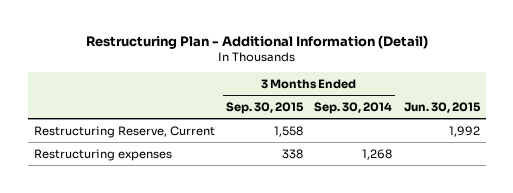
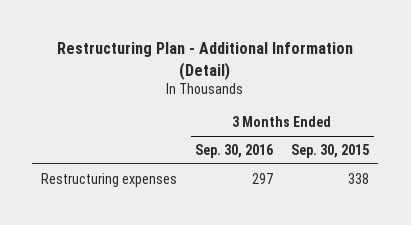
[314,102,393,115] Sep. 30, 2014 -> none
[403,102,481,114] Jun. 30, 2015 -> none
none -> [195,143,274,158] Sep. 30, 2016
[33,125,215,138] Restructuring Reserve, Current -> none

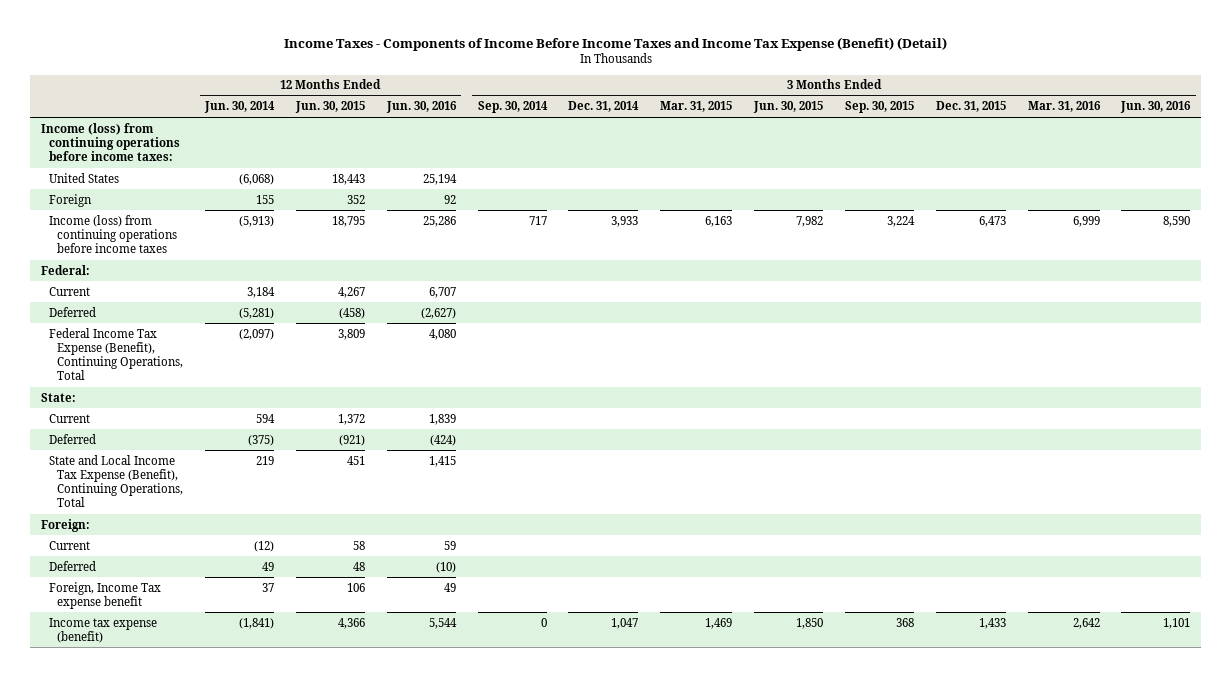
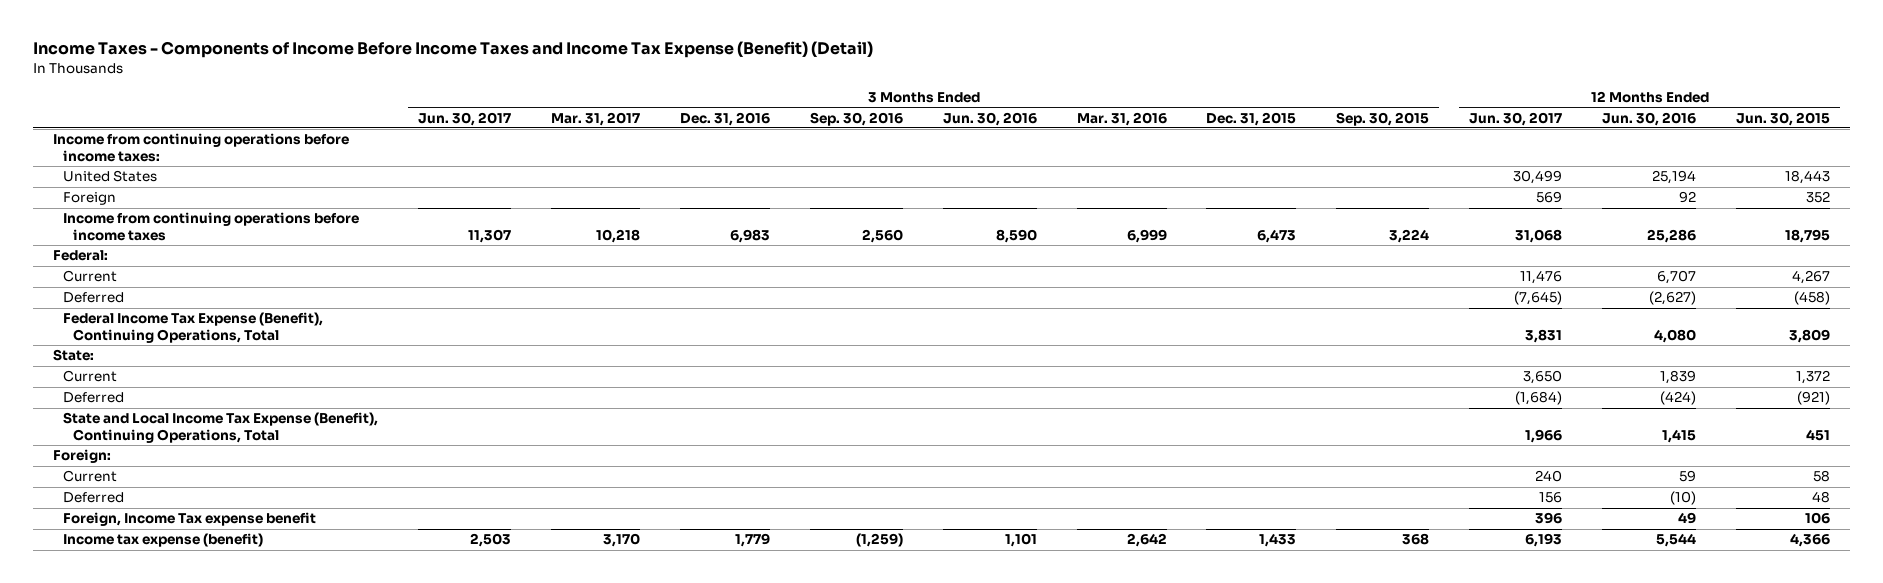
[203,101,275,114] Jun. 30, 2014 -> none
[477,101,548,114] Sep. 30, 2014 -> none
[568,101,640,113] Dec. 31, 2014 -> none
[660,101,733,113] Mar. 31, 2015 -> none
[753,101,824,114] Jun. 30, 2015 -> none
none -> [417,111,511,126] Jun. 30, 2017
none -> [550,111,640,126] Mar. 31, 2017
none -> [679,111,770,126] Dec. 31, 2016
none -> [809,111,903,126] Sep. 30, 2016
none -> [1469,111,1563,126] Jun. 30, 2017
[41,122,181,161] Income (loss) from continuing operations before income taxes: -> [52,133,349,162] Income from continuing operations before income taxes:
[49,214,178,253] Income (loss) from continuing operations before income taxes -> [62,212,359,241] Income from continuing operations before income taxes

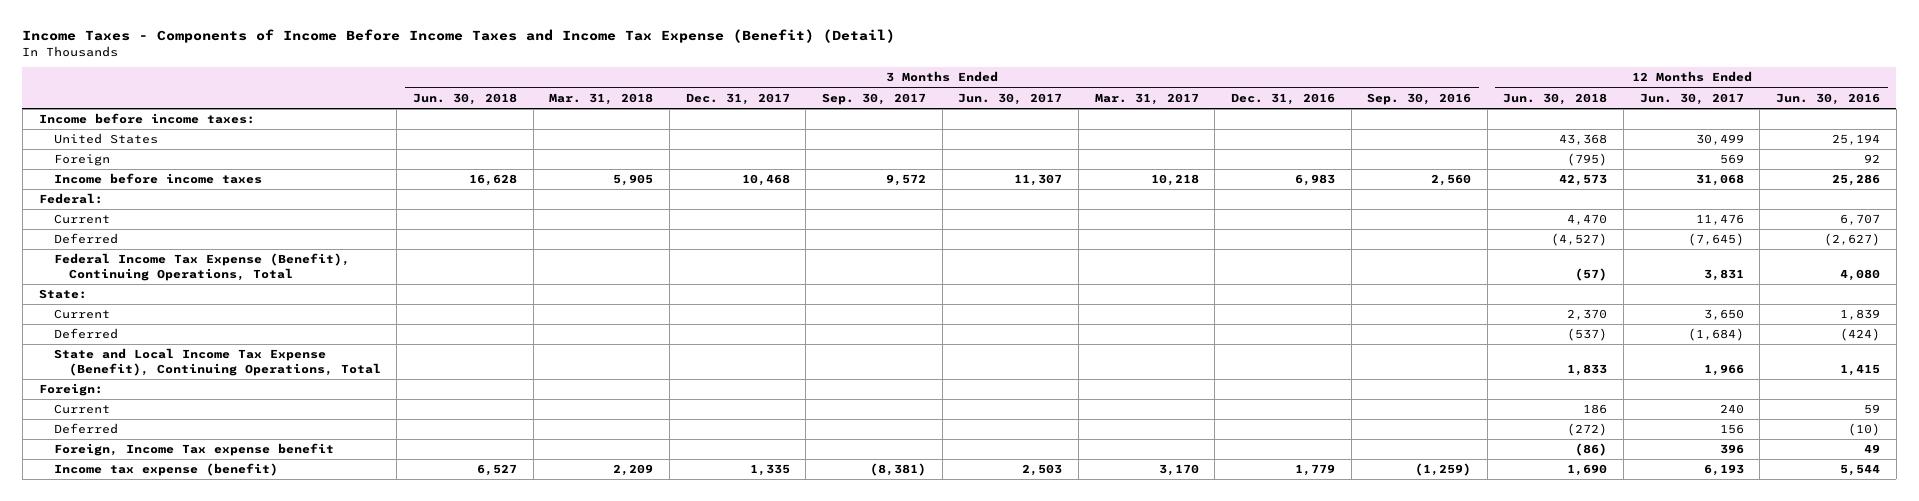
[942,111,1037,126] Jun. 30, 2016 -> none
[1076,111,1167,126] Mar. 31, 2016 -> none
[1206,111,1297,126] Dec. 31, 2015 -> none
[1336,111,1430,126] Sep. 30, 2015 -> none
[1736,111,1831,126] Jun. 30, 2015 -> none
none -> [413,92,518,105] Jun. 30, 2018
none -> [549,92,654,105] Mar. 31, 2018
none -> [685,92,790,105] Dec. 31, 2017
none -> [821,92,926,105] Sep. 30, 2017
none -> [1503,92,1608,105] Jun. 30, 2018
[52,133,349,162] Income from continuing operations before income taxes: -> [38,113,255,125] Income before income taxes:
[62,212,359,241] Income from continuing operations before income taxes -> [53,173,262,185] Income before income taxes

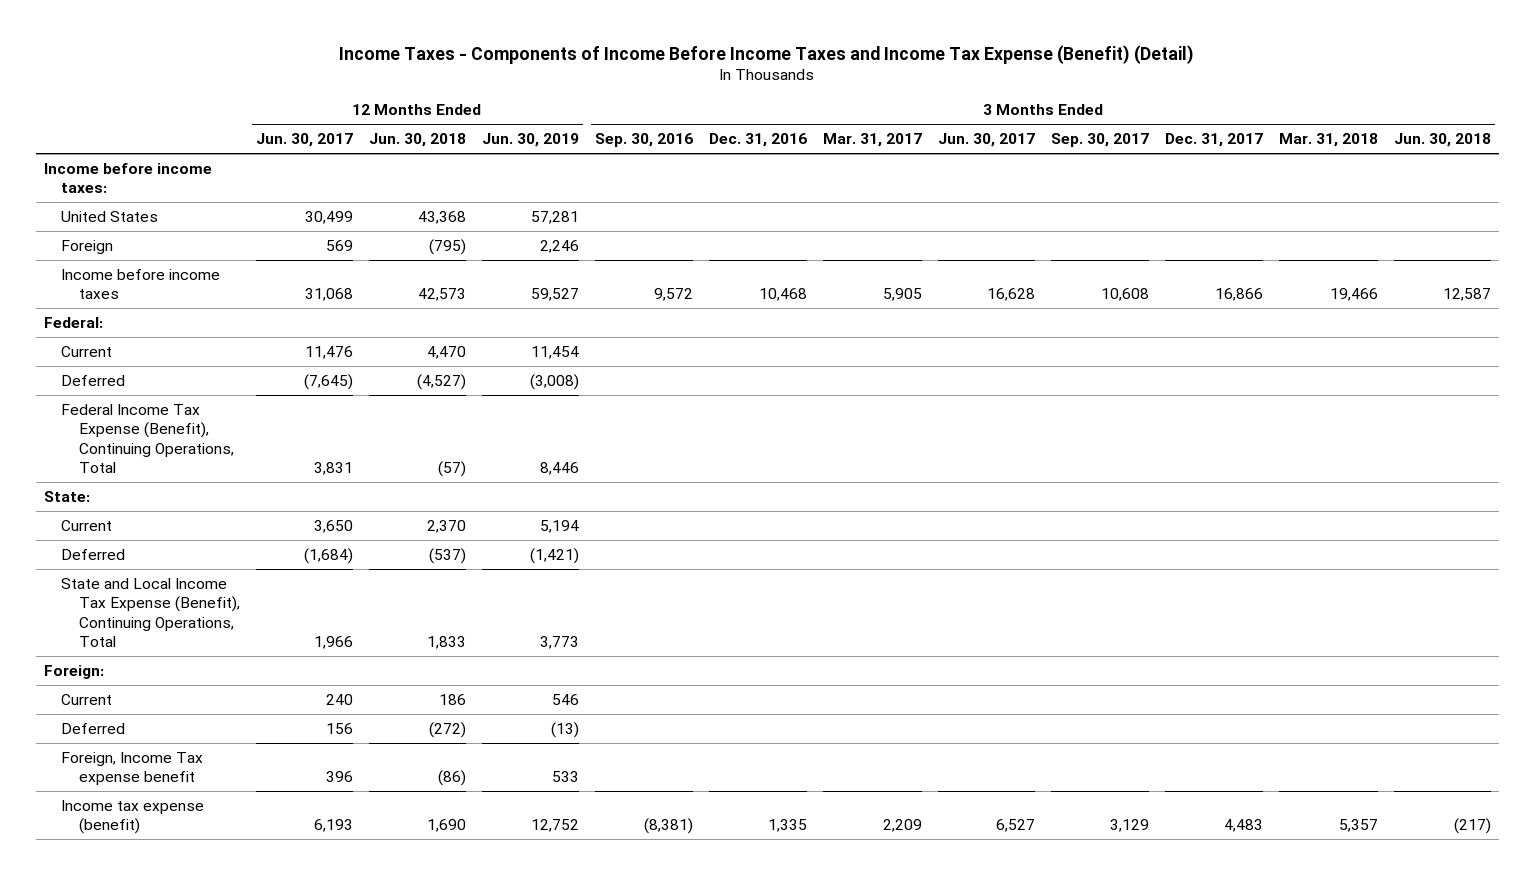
[1776,92,1881,105] Jun. 30, 2016 -> none
none -> [481,133,579,148] Jun. 30, 2019
[469,174,518,187] 16,628 -> [1443,288,1492,302] 12,587
[613,174,654,187] 5,905 -> [1330,288,1379,302] 19,466
[741,174,790,187] 10,468 -> [1215,288,1264,302] 16,866
[885,174,926,187] 9,572 -> [1101,288,1150,302] 10,608
[1014,174,1063,187] 11,307 -> [987,288,1036,302] 16,628
[1150,174,1199,187] 10,218 -> [883,288,923,302] 5,905
[1294,174,1335,187] 6,983 -> [759,288,808,302] 10,468
[1431,174,1472,187] 2,560 -> [654,288,694,302] 9,572
[477,464,518,477] 6,527 -> [1454,818,1492,835] (217)
[613,464,654,477] 2,209 -> [1339,819,1379,833] 5,357
[749,464,790,477] 1,335 -> [1224,819,1264,833] 4,483
[869,463,926,477] (8,381) -> [1110,819,1150,833] 3,129
[1022,464,1063,477] 2,503 -> [996,819,1036,833] 6,527
[1158,464,1199,477] 3,170 -> [883,819,923,833] 2,209
[1294,464,1335,477] 1,779 -> [768,819,808,833] 1,335
[1415,463,1472,477] (1,259) -> [644,818,694,835] (8,381)

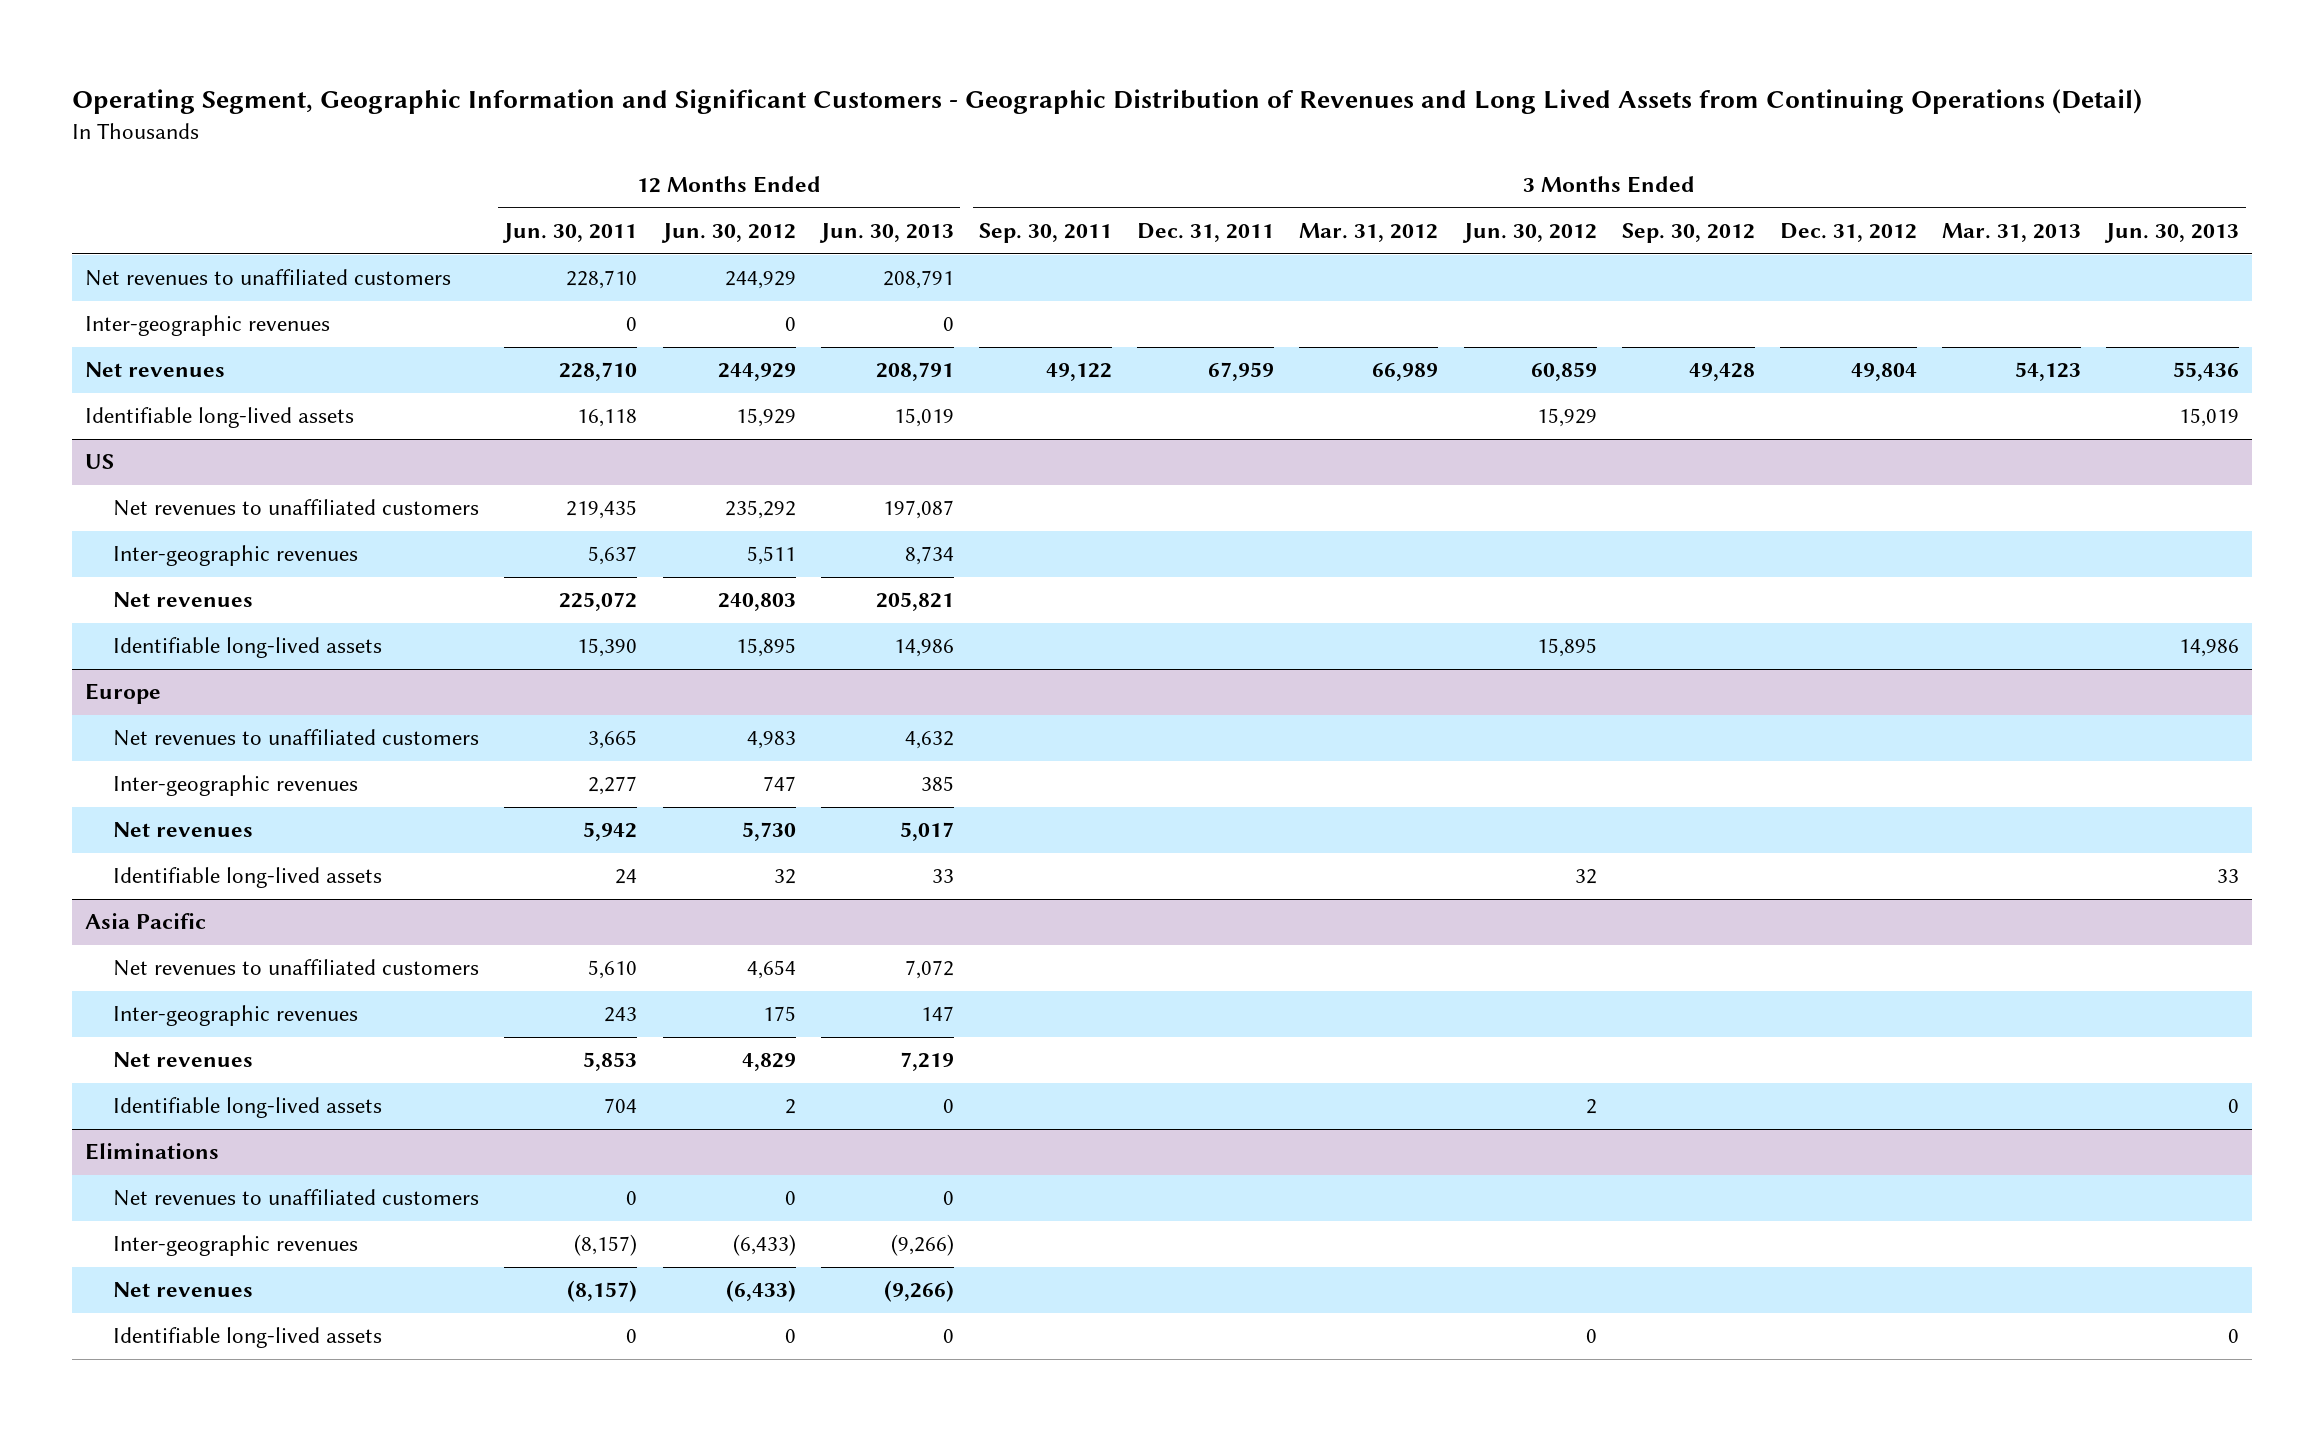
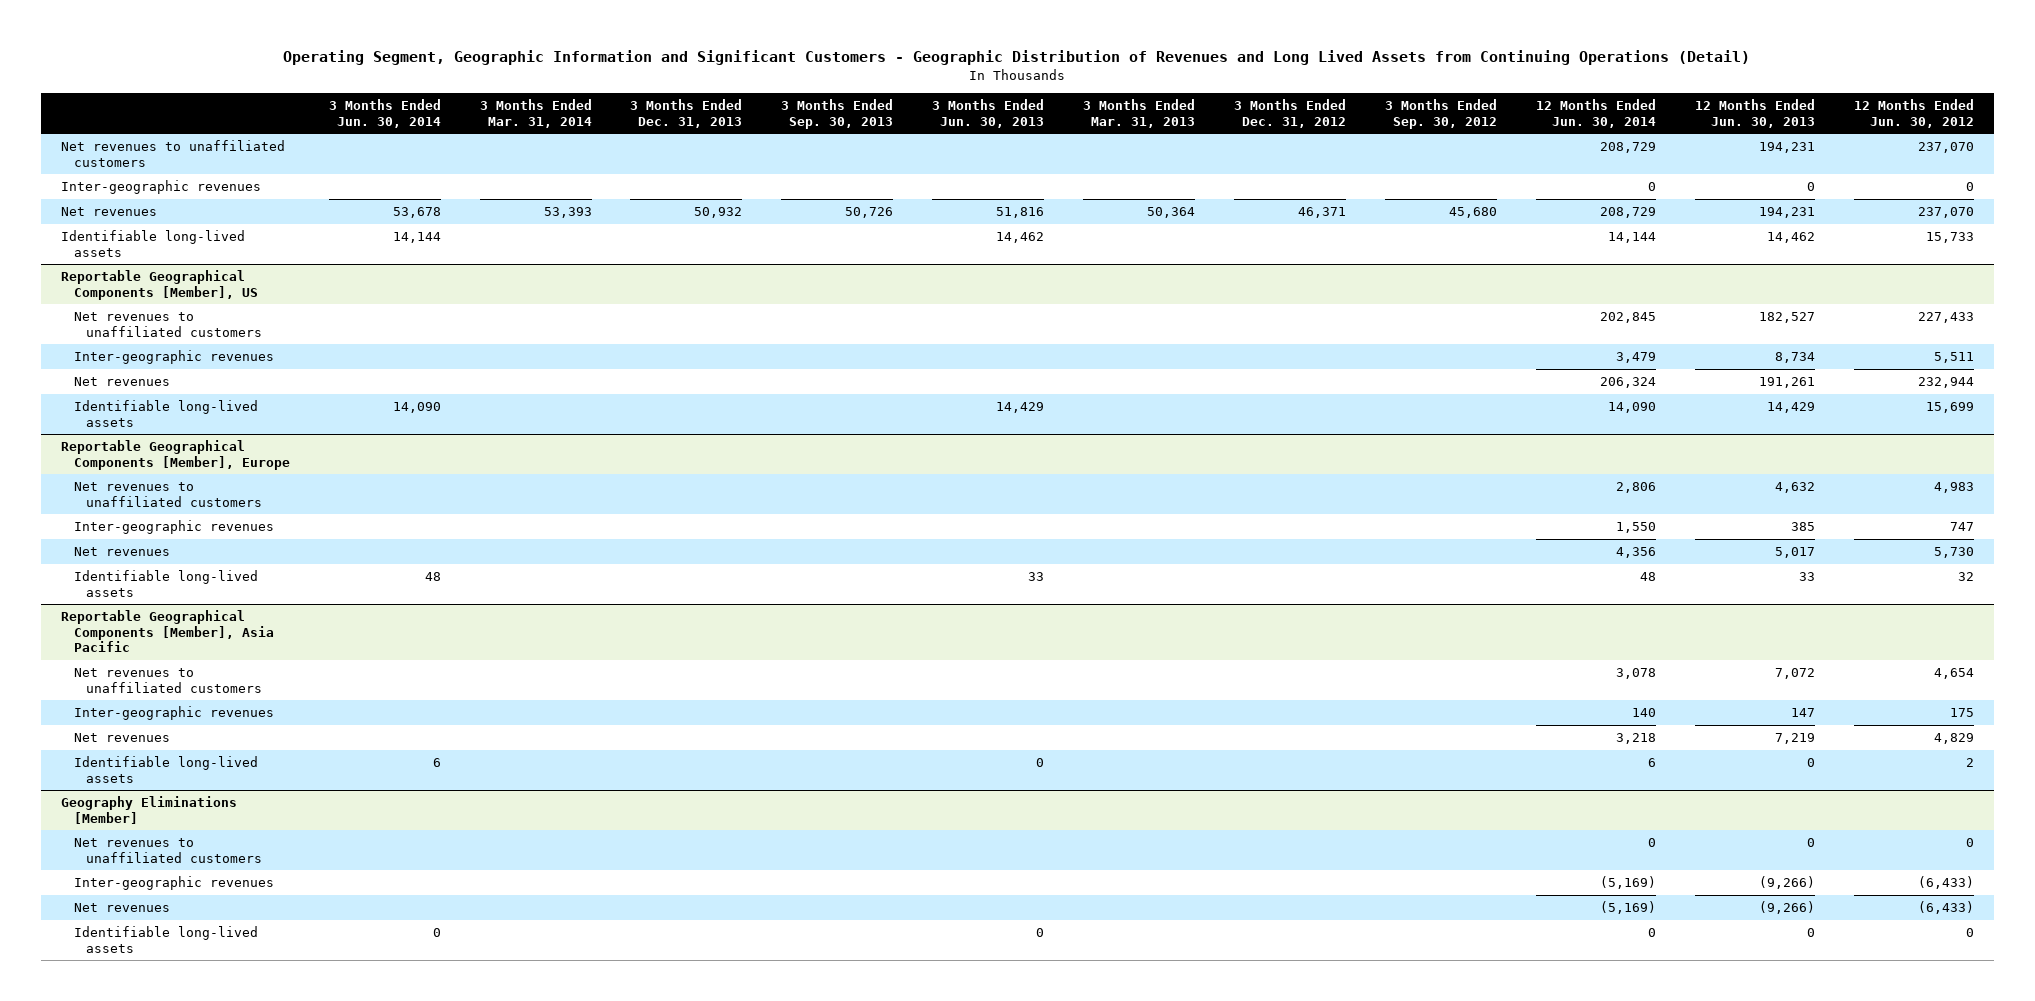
[502,223,638,244] Jun. 30, 2011 -> none
[979,223,1113,244] Sep. 30, 2011 -> none
[1137,223,1275,243] Dec. 31, 2011 -> none
[1299,223,1439,243] Mar. 31, 2012 -> none
[1461,223,1597,244] Jun. 30, 2012 -> none
none -> [328,98,441,128] 3 Months Ended Jun. 30, 2014
none -> [479,98,592,128] 3 Months Ended Mar. 31, 2014
none -> [630,98,743,128] 3 Months Ended Dec. 31, 2013
none -> [781,98,894,129] 3 Months Ended Sep. 30, 2013
none -> [1536,98,1657,128] 12 Months Ended Jun. 30, 2014
[724,271,796,290] 244,929 -> [1918,142,1975,154] 237,070
[882,270,954,290] 208,791 -> [1759,142,1816,154] 194,231
[84,454,114,470] US -> none
[717,363,796,382] 244,929 -> [1918,207,1975,219] 237,070
[875,362,954,382] 208,791 -> [1759,207,1816,219] 194,231
[1688,363,1755,382] 49,428 -> [1449,207,1498,219] 45,680
[1850,363,1917,382] 49,804 -> [1298,207,1347,219] 46,371
[2015,362,2082,382] 54,123 -> [1147,207,1196,219] 50,364
[2173,362,2240,382] 55,436 -> [996,207,1045,219] 51,816
[735,408,796,428] 15,929 -> [1926,232,1975,244] 15,733
[893,408,954,428] 15,019 -> [1767,232,1816,244] 14,462
[2179,408,2240,428] 15,019 -> [996,232,1045,244] 14,462
none -> [60,270,258,300] Reportable Geographical Components [Member], US
[724,500,796,520] 235,292 -> [1918,312,1975,324] 227,433
[882,500,954,520] 197,087 -> [1759,312,1816,324] 182,527
[84,683,161,705] Europe -> none
[717,593,796,612] 240,803 -> [1918,377,1975,389] 232,944
[875,592,954,612] 205,821 -> [1759,377,1816,389] 191,261
[735,638,796,658] 15,895 -> [1926,402,1975,414] 15,699
[893,639,954,658] 14,986 -> [1767,402,1816,414] 14,429
[2179,639,2240,658] 14,986 -> [996,402,1045,414] 14,429
none -> [60,440,290,470] Reportable Geographical Components [Member], Europe
[84,913,206,930] Asia Pacific -> none
none -> [60,610,274,653] Reportable Geographical Components [Member], Asia Pacific
[84,1143,219,1161] Eliminations -> none
none -> [60,796,237,824] Geography Eliminations [Member]

